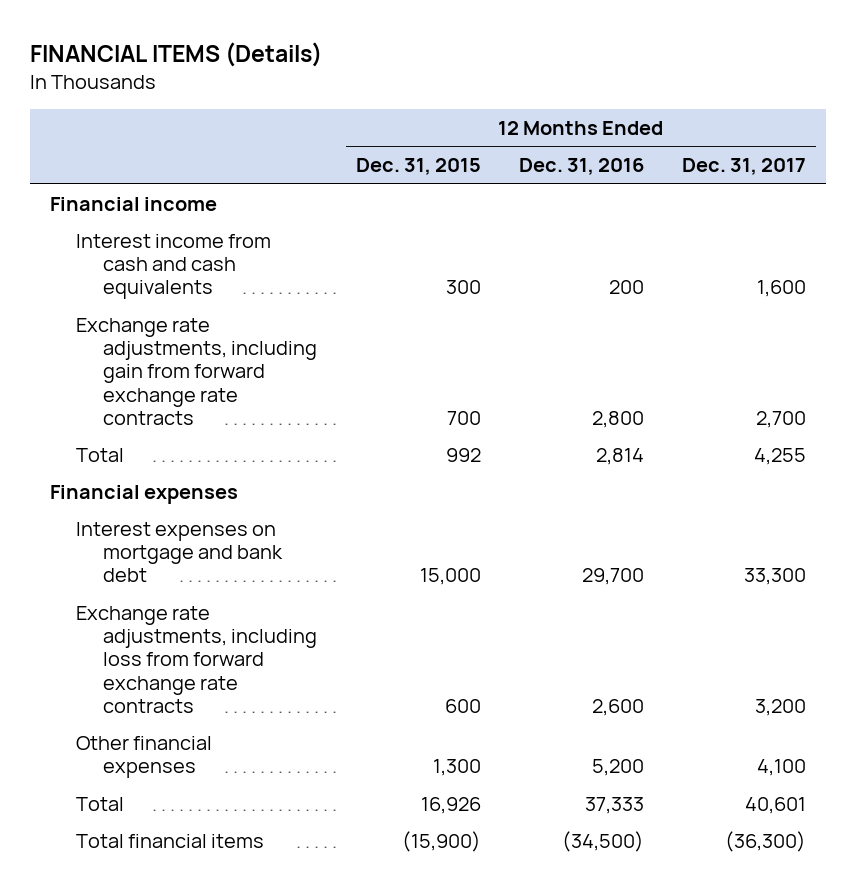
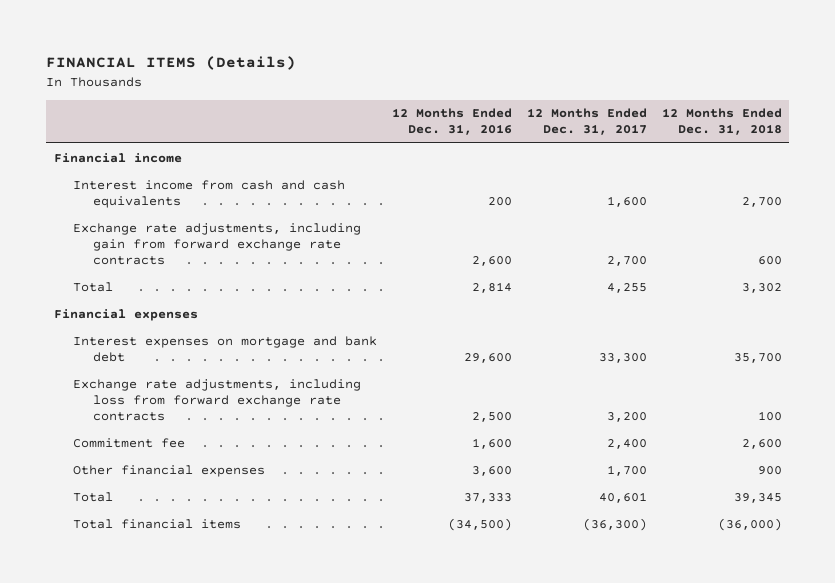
[355,158,481,176] Dec. 31, 2015 -> none
none -> [661,108,782,136] 12 Months Ended Dec. 31, 2018
[592,410,645,428] 2,800 -> [471,255,512,266] 2,600
[582,568,645,586] 29,700 -> [463,352,512,363] 29,600
[592,698,645,716] 2,600 -> [471,411,512,422] 2,500
none -> [73,437,186,448] Commitment fee
[592,759,645,777] 5,200 -> [471,465,512,476] 3,600
[757,759,807,777] 4,100 -> [606,464,647,476] 1,700

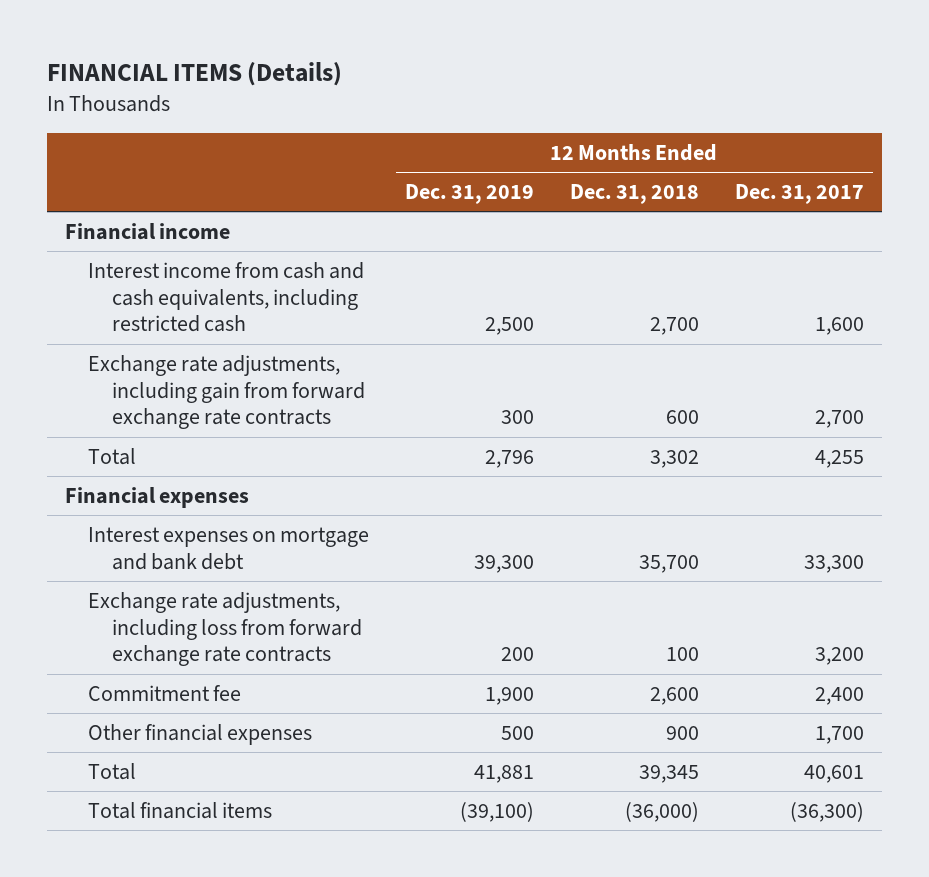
[391,108,512,136] 12 Months Ended Dec. 31, 2016 -> none
none -> [405,183,535,204] Dec. 31, 2019
[73,179,346,208] Interest income from cash and cash equivalents -> [88,261,365,333] Interest income from cash and cash equivalents, including restricted cash

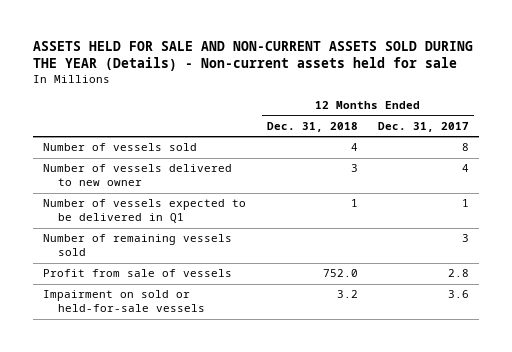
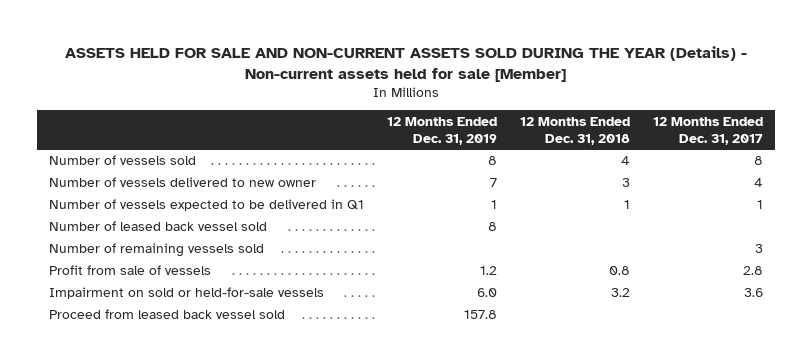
[33,40,474,72] ASSETS HELD FOR SALE AND NON-CURRENT ASSETS SOLD DURING THE YEAR (Details) - Non-current assets held for sale -> [64,45,747,82] ASSETS HELD FOR SALE AND NON-CURRENT ASSETS SOLD DURING THE YEAR (Details) - Non-current assets held for sale [Member]
none -> [386,116,497,145] 12 Months Ended Dec. 31, 2019
none -> [48,221,267,232] Number of leased back vessel sold
[322,269,358,278] 752.0 -> [608,266,630,276] 0.8
none -> [48,309,285,320] Proceed from leased back vessel sold

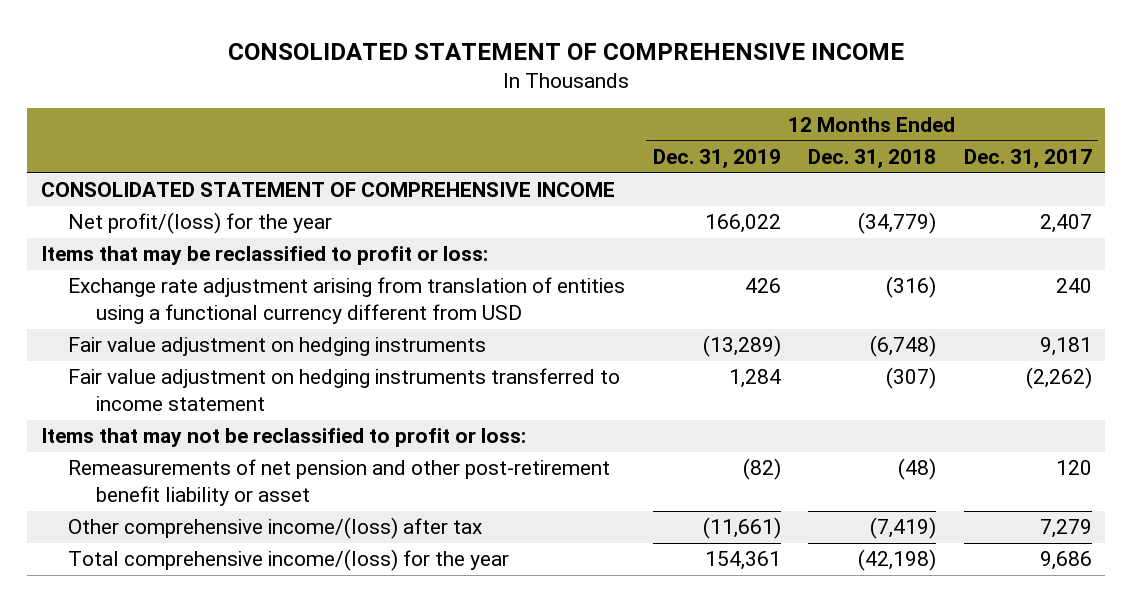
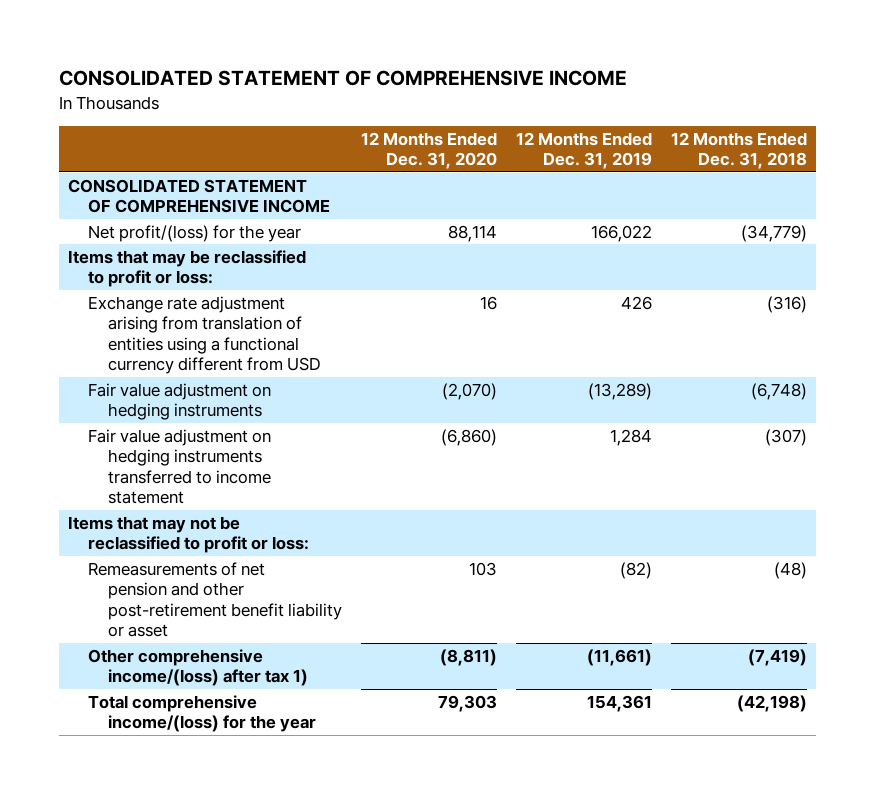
[963,148,1092,169] Dec. 31, 2017 -> none
none -> [360,131,497,169] 12 Months Ended Dec. 31, 2020
[68,517,483,540] Other comprehensive income/(loss) after tax -> [88,648,308,687] Other comprehensive income/(loss) after tax 1)

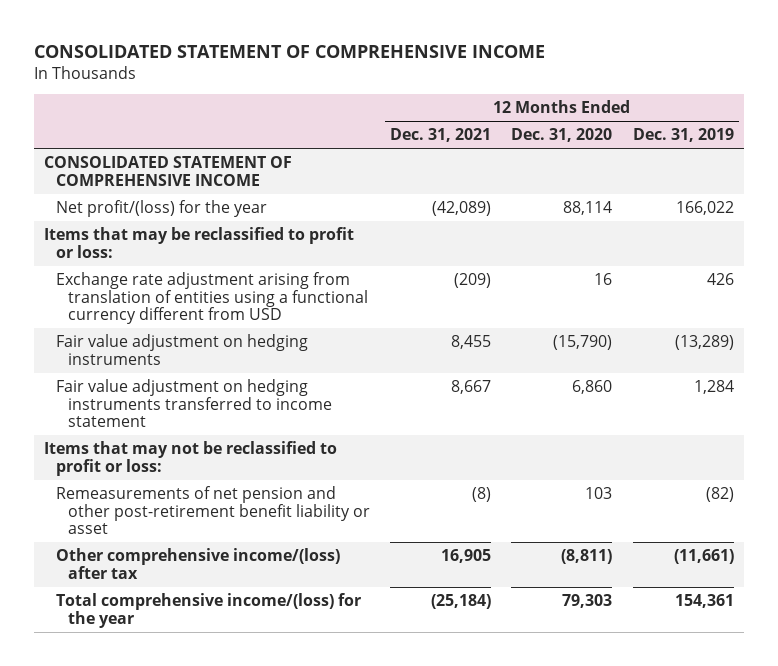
[670,131,807,169] 12 Months Ended Dec. 31, 2018 -> none
none -> [390,128,492,143] Dec. 31, 2021
[441,382,497,400] (2,070) -> [553,334,613,350] (15,790)
[440,428,497,446] (6,860) -> [572,379,613,394] 6,860
[88,648,308,687] Other comprehensive income/(loss) after tax 1) -> [56,547,341,579] Other comprehensive income/(loss) after tax

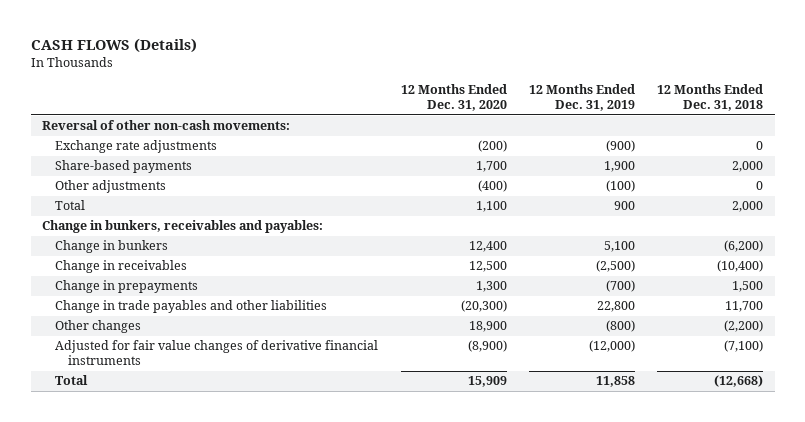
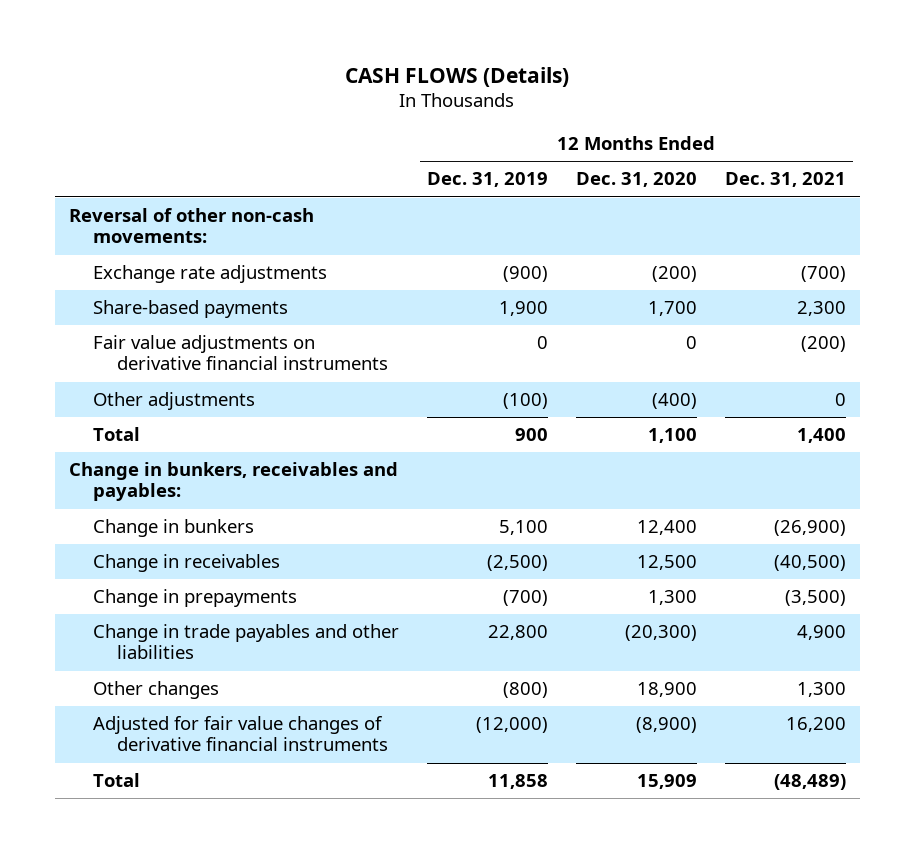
[657,84,764,112] 12 Months Ended Dec. 31, 2018 -> none
none -> [724,172,846,188] Dec. 31, 2021
none -> [92,335,389,371] Fair value adjustments on derivative financial instruments

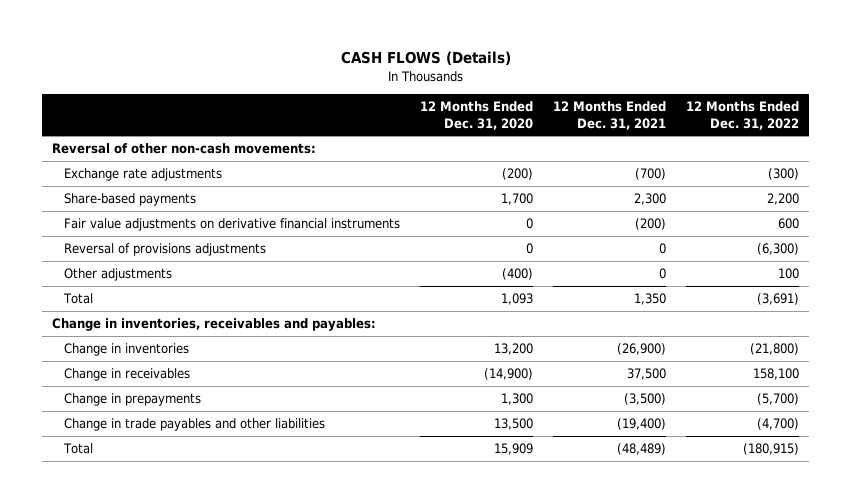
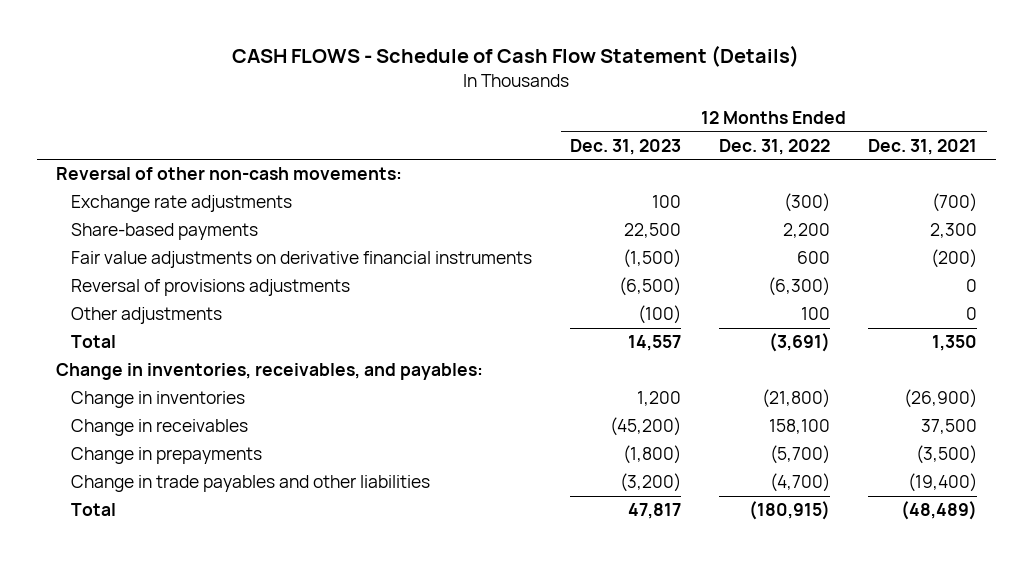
[340,50,511,65] CASH FLOWS (Details) -> [232,45,800,68] CASH FLOWS - Schedule of Cash Flow Statement (Details)
[420,100,534,130] 12 Months Ended Dec. 31, 2020 -> none
none -> [570,138,682,155] Dec. 31, 2023
[52,318,377,332] Change in inventories, receivables and payables: -> [55,363,483,381] Change in inventories, receivables, and payables:

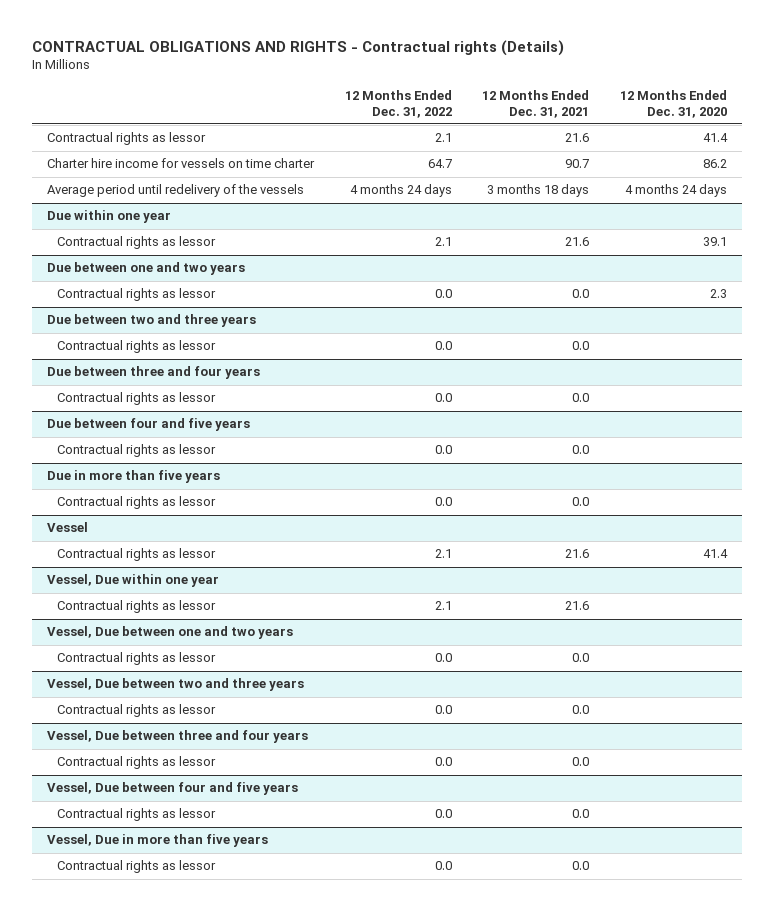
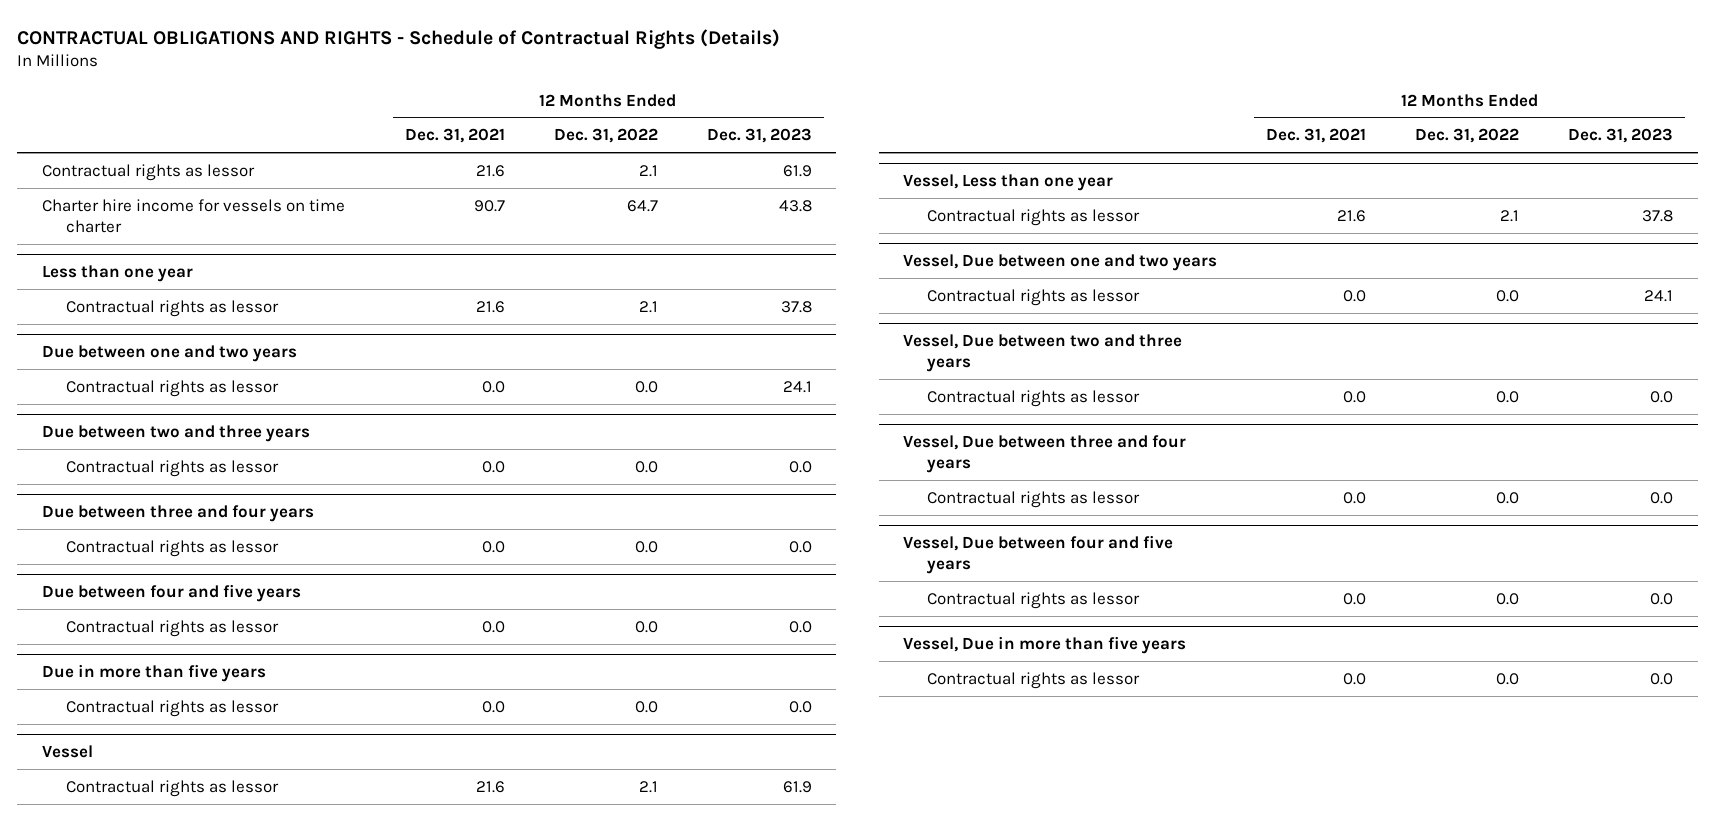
[31,39,564,56] CONTRACTUAL OBLIGATIONS AND RIGHTS - Contractual rights (Details) -> [17,28,781,49] CONTRACTUAL OBLIGATIONS AND RIGHTS - Schedule of Contractual Rights (Details)
[619,89,727,118] 12 Months Ended Dec. 31, 2020 -> none
none -> [706,128,812,144] Dec. 31, 2023
[46,184,304,198] Average period until redelivery of the vessels -> none
[46,210,171,224] Due within one year -> [41,265,193,283] Less than one year
[46,574,219,588] Vessel, Due within one year -> none
none -> [903,174,1114,192] Vessel, Less than one year

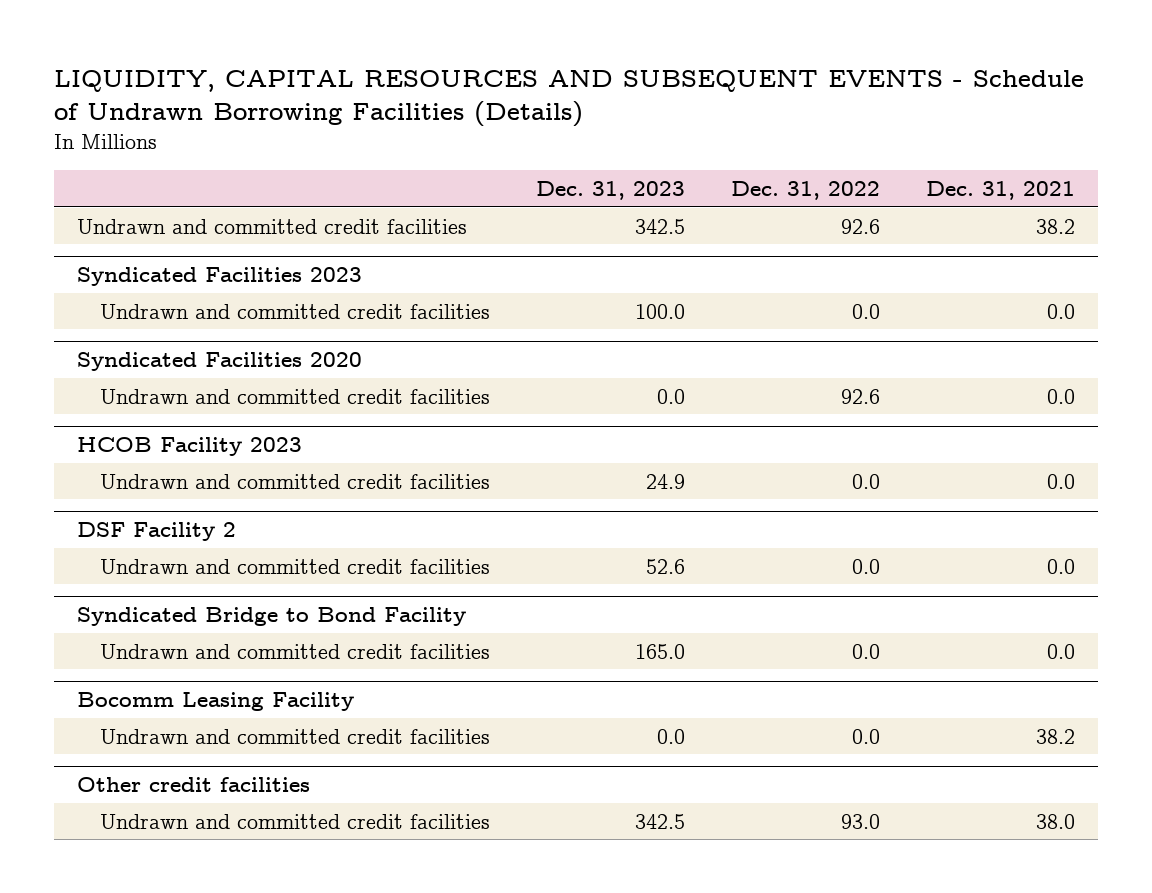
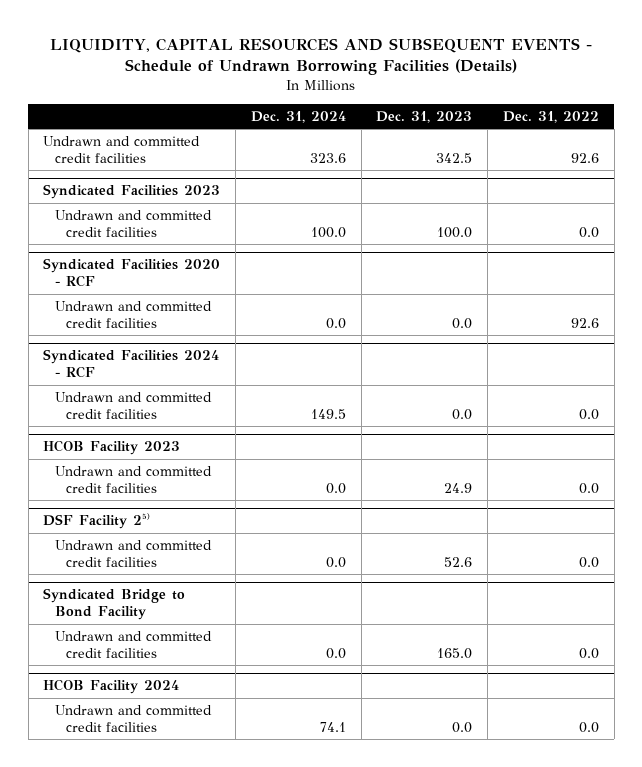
[925,180,1075,200] Dec. 31, 2021 -> none
none -> [250,110,346,123] Dec. 31, 2024
[76,351,362,371] Syndicated Facilities 2020 -> [43,258,221,288] Syndicated Facilities 2020 - RCF
none -> [43,349,220,379] Syndicated Facilities 2024 - RCF
none -> [54,391,212,419] Undrawn and committed credit facilities
[76,521,236,541] DSF Facility 2 -> [43,513,151,530] DSF Facility 2⁵⁾
[76,691,354,711] Bocomm Leasing Facility -> none
none -> [43,679,180,695] HCOB Facility 2024
[76,776,310,792] Other credit facilities -> none
[100,813,491,829] Undrawn and committed credit facilities -> none

